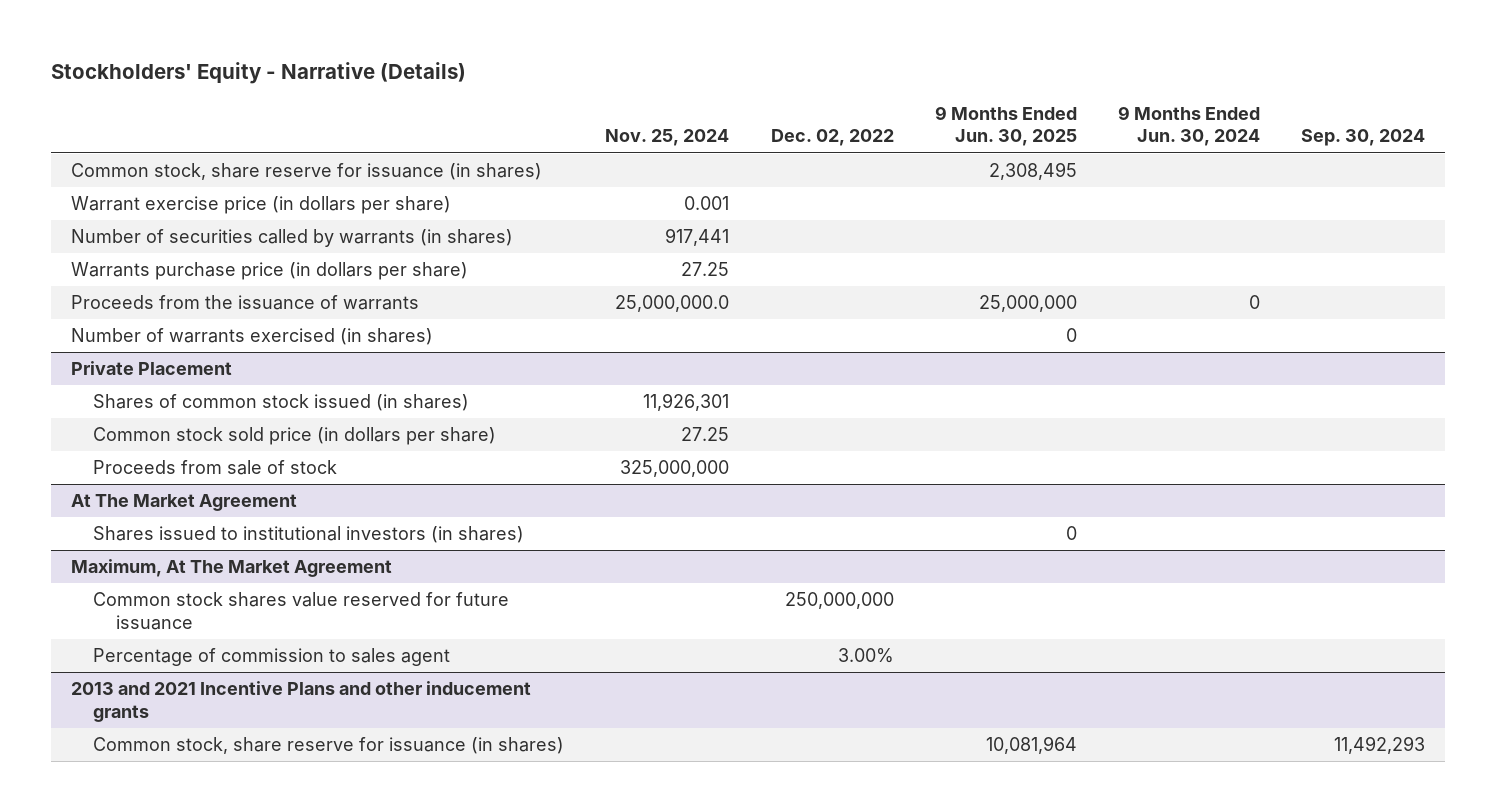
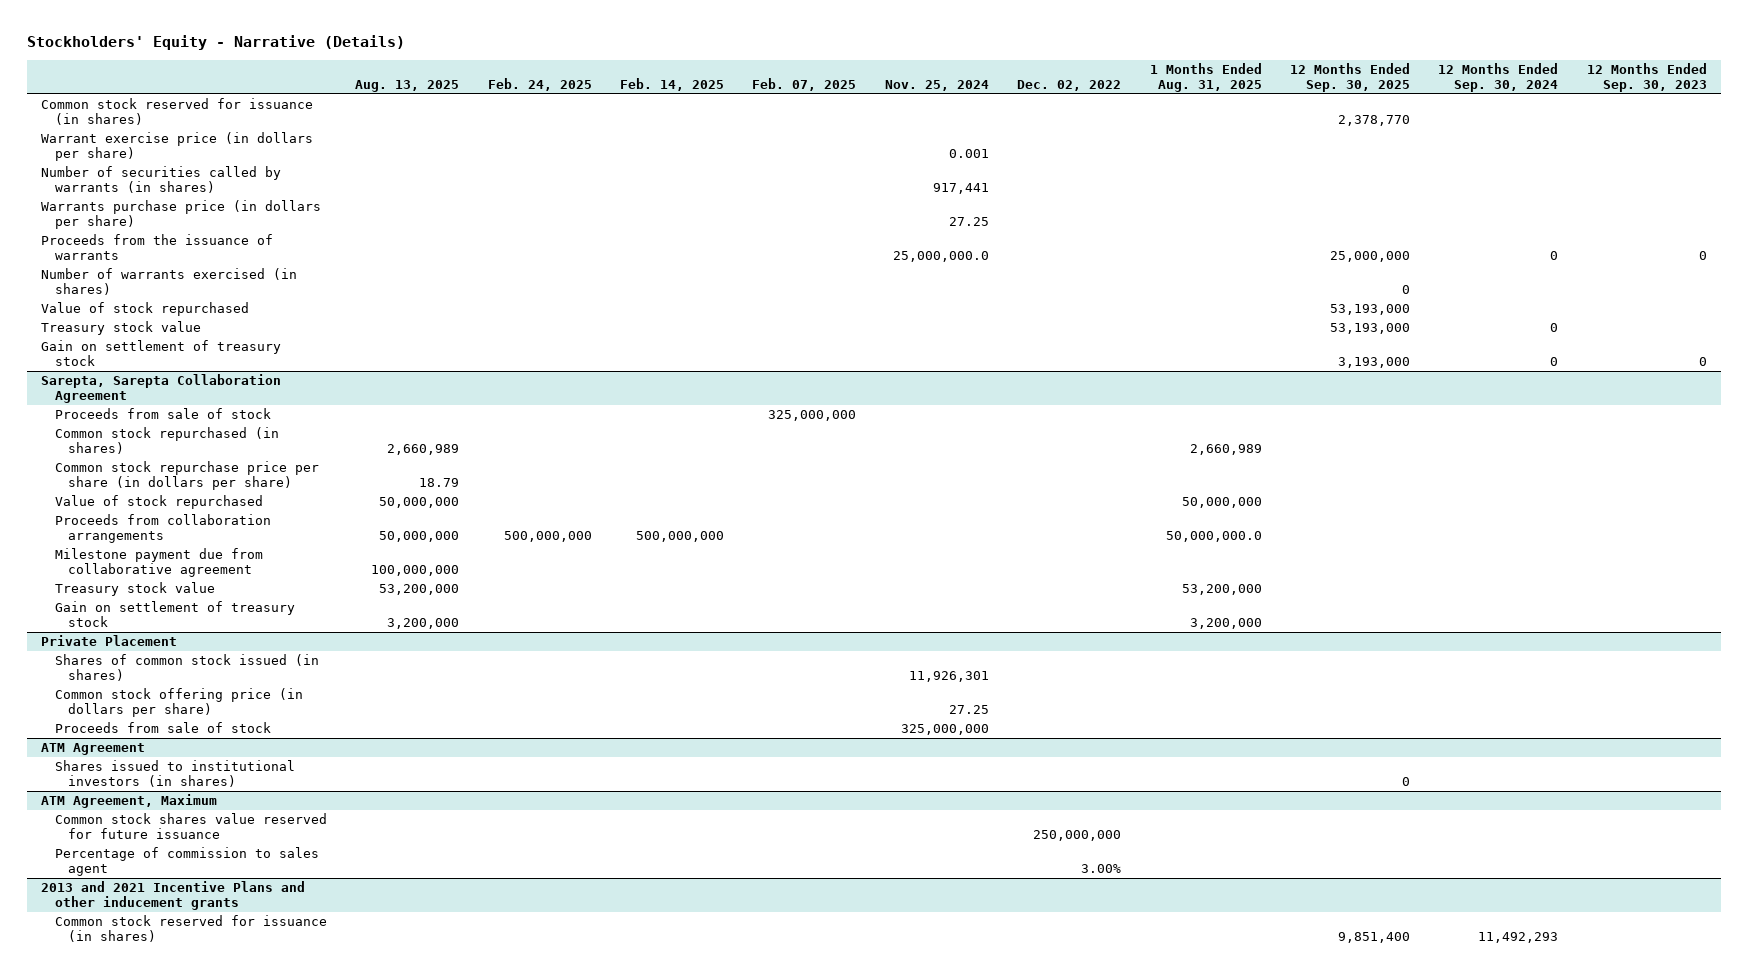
[934,105,1077,147] 9 Months Ended Jun. 30, 2025 -> none
[1117,105,1260,147] 9 Months Ended Jun. 30, 2024 -> none
[1300,129,1425,147] Sep. 30, 2024 -> none
none -> [355,79,460,92] Aug. 13, 2025
none -> [487,77,592,91] Feb. 24, 2025
none -> [620,77,725,91] Feb. 14, 2025
none -> [752,77,857,91] Feb. 07, 2025
none -> [1149,62,1262,92] 1 Months Ended Aug. 31, 2025
none -> [1290,62,1411,92] 12 Months Ended Sep. 30, 2025
none -> [1438,62,1559,92] 12 Months Ended Sep. 30, 2024
none -> [1586,62,1707,92] 12 Months Ended Sep. 30, 2023
[71,163,543,181] Common stock, share reserve for issuance (in shares) -> [41,98,314,126] Common stock reserved for issuance (in shares)
none -> [41,302,250,317] Value of stock repurchased
none -> [41,321,202,336] Treasury stock value
none -> [41,340,282,367] Gain on settlement of treasury stock
none -> [41,374,282,404] Sarepta, Sarepta Collaboration Agreement
none -> [54,408,271,420] Proceeds from sale of stock
none -> [54,427,279,455] Common stock repurchased (in shares)
none -> [54,461,319,491] Common stock repurchase price per share (in dollars per share)
none -> [54,495,263,510] Value of stock repurchased
none -> [54,514,271,544] Proceeds from collaboration arrangements
none -> [54,548,263,578] Milestone payment due from collaborative agreement
none -> [54,582,215,597] Treasury stock value
none -> [54,601,295,628] Gain on settlement of treasury stock
[93,427,497,446] Common stock sold price (in dollars per share) -> [54,688,303,718] Common stock offering price (in dollars per share)
[71,494,298,512] At The Market Agreement -> [41,743,146,756] ATM Agreement
[71,559,393,578] Maximum, At The Market Agreement -> [41,794,218,809] ATM Agreement, Maximum
[93,737,565,755] Common stock, share reserve for issuance (in shares) -> [54,915,327,943] Common stock reserved for issuance (in shares)

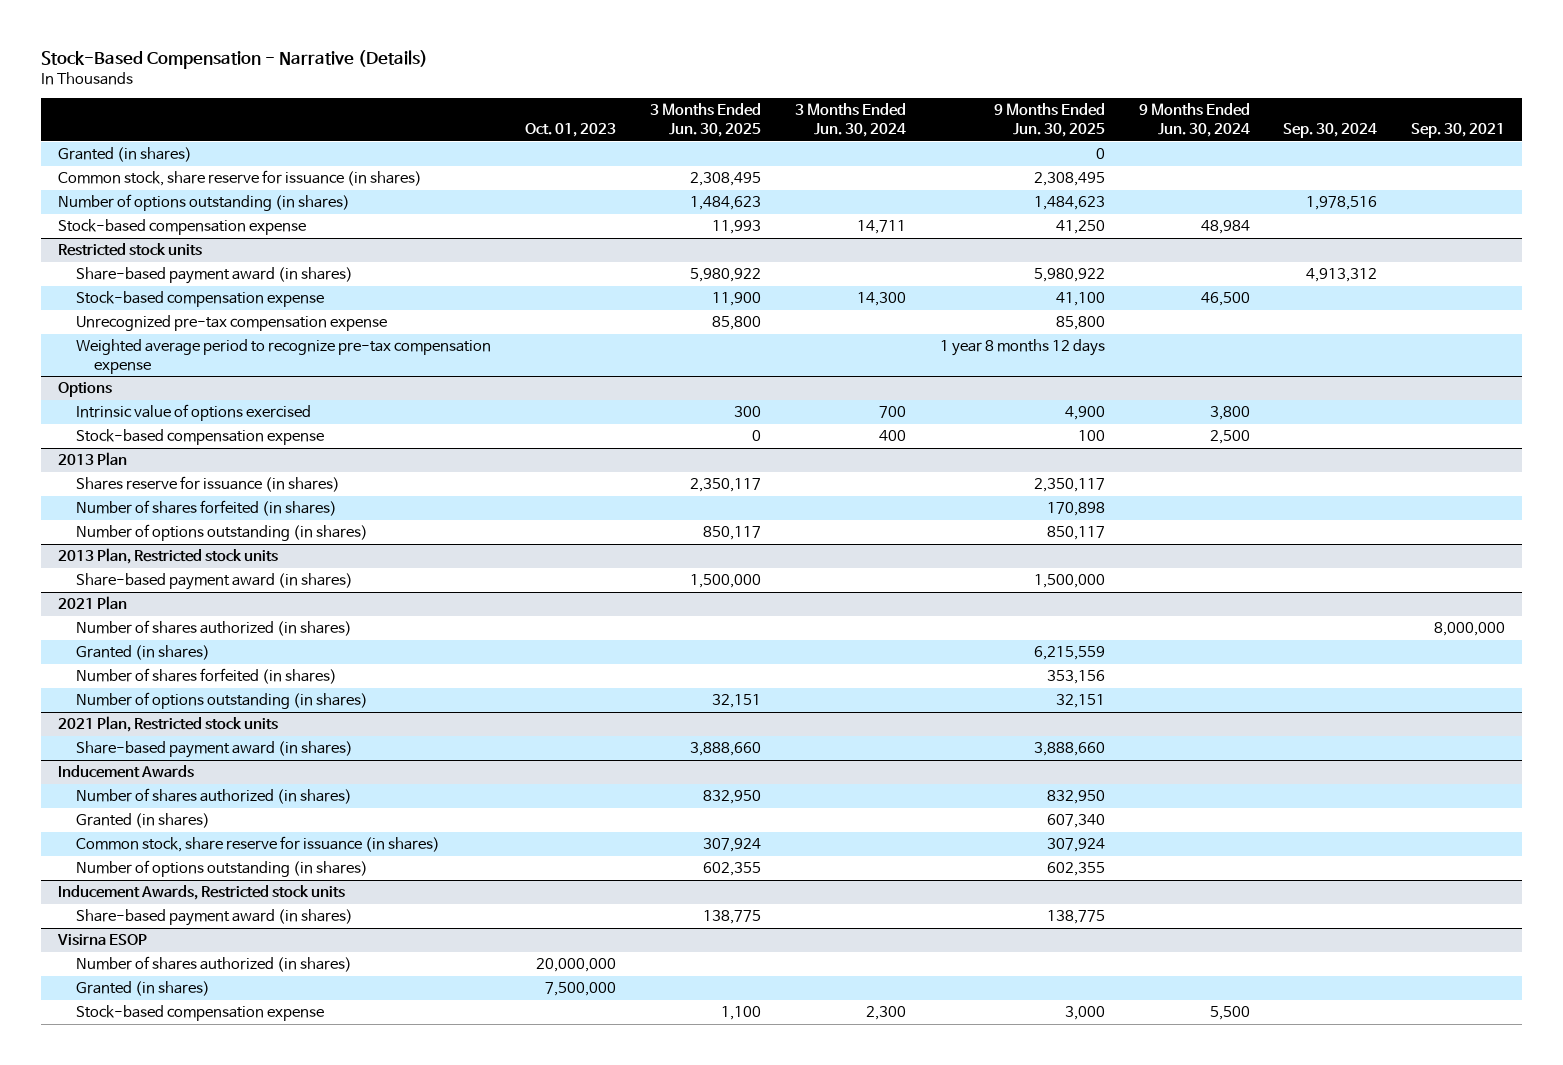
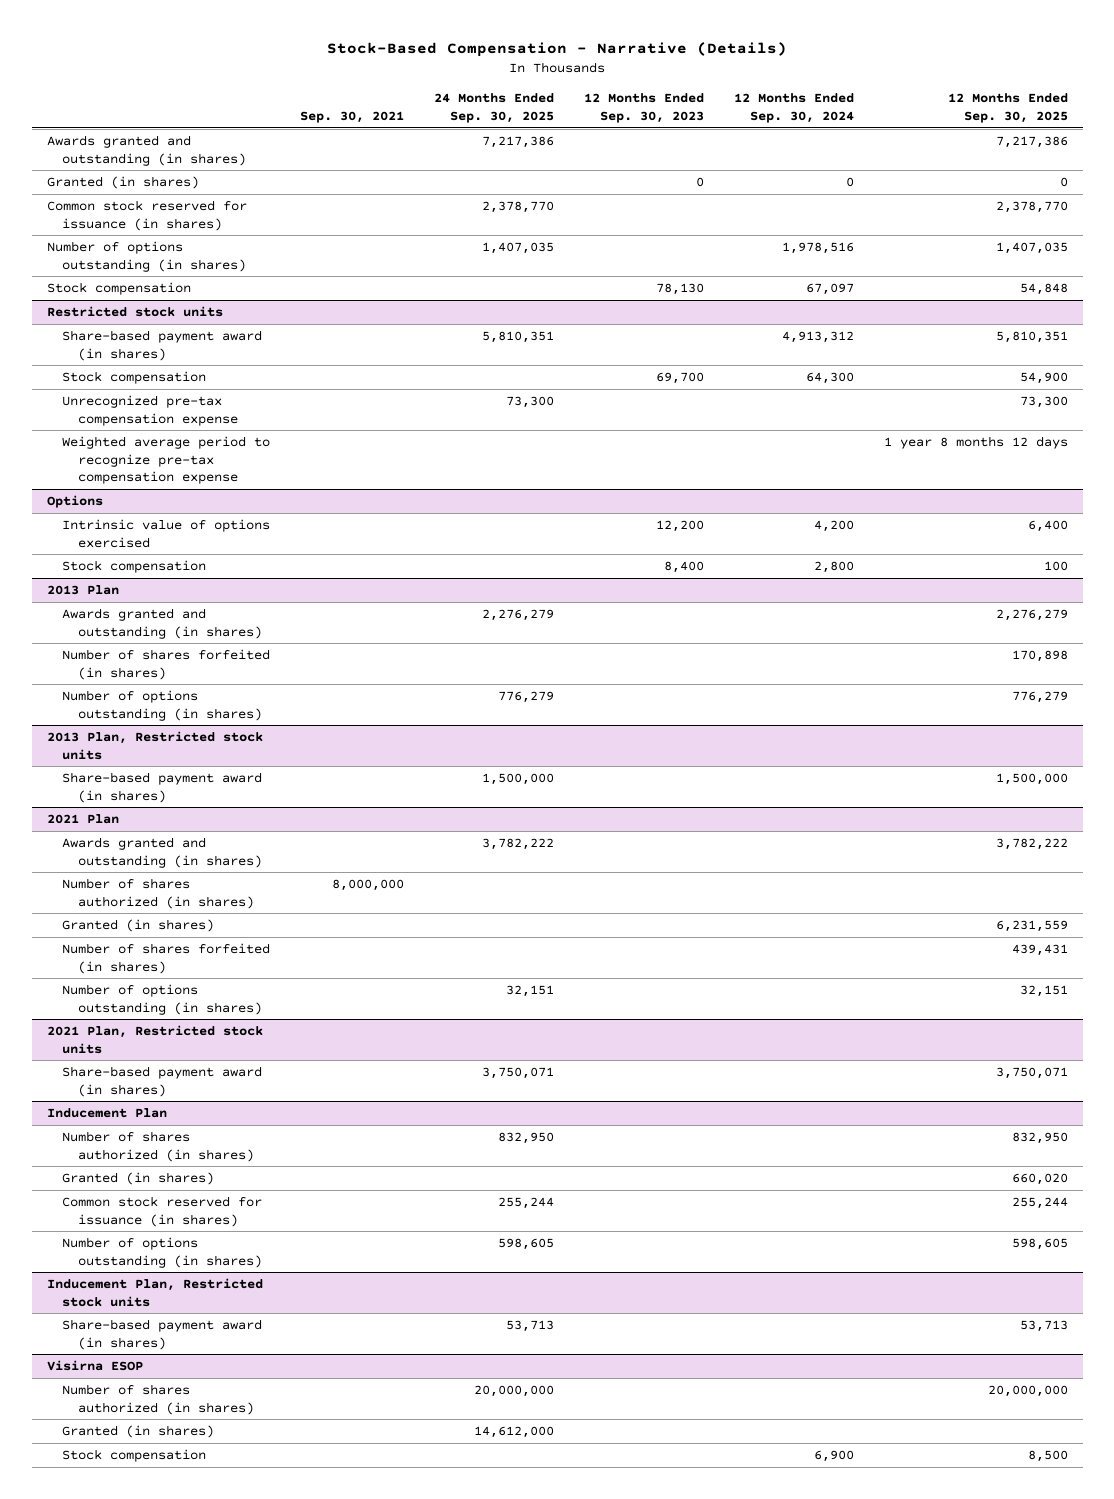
[525,123,617,138] Oct. 01, 2023 -> none
[649,103,761,138] 3 Months Ended Jun. 30, 2025 -> none
[794,103,906,138] 3 Months Ended Jun. 30, 2024 -> none
[993,103,1105,138] 9 Months Ended Jun. 30, 2025 -> none
[1138,103,1250,138] 9 Months Ended Jun. 30, 2024 -> none
[1283,123,1378,139] Sep. 30, 2024 -> none
none -> [433,93,554,123] 24 Months Ended Sep. 30, 2025
none -> [583,93,704,123] 12 Months Ended Sep. 30, 2023
none -> [733,93,854,123] 12 Months Ended Sep. 30, 2024
none -> [947,93,1068,123] 12 Months Ended Sep. 30, 2025
none -> [46,135,247,166] Awards granted and outstanding (in shares)
[58,170,423,187] Common stock, share reserve for issuance (in shares) -> [46,200,247,231] Common stock reserved for issuance (in shares)
[58,219,307,236] Stock-based compensation expense -> [46,282,191,296] Stock compensation
[76,291,325,308] Stock-based compensation expense -> [62,371,207,385] Stock compensation
[76,429,325,446] Stock-based compensation expense -> [62,560,207,574] Stock compensation
[76,476,341,493] Shares reserve for issuance (in shares) -> none
none -> [62,608,262,639] Awards granted and outstanding (in shares)
none -> [62,837,262,868] Awards granted and outstanding (in shares)
[58,765,195,779] Inducement Awards -> [46,1108,167,1119] Inducement Plan
[76,836,441,853] Common stock, share reserve for issuance (in shares) -> [62,1196,263,1227] Common stock reserved for issuance (in shares)
[58,885,346,901] Inducement Awards, Restricted stock units -> [46,1278,263,1307] Inducement Plan, Restricted stock units
[76,1005,325,1022] Stock-based compensation expense -> [62,1449,207,1463] Stock compensation

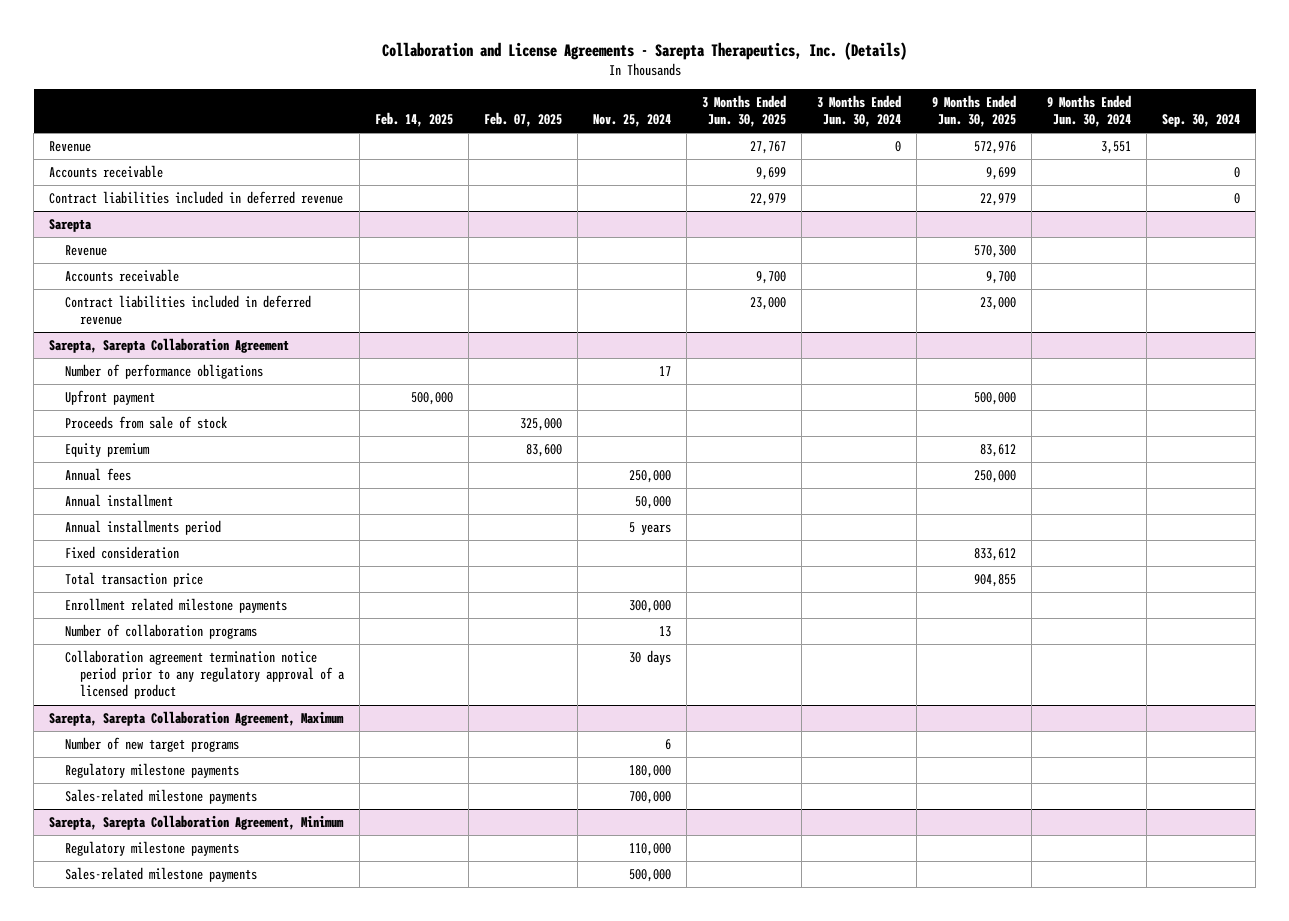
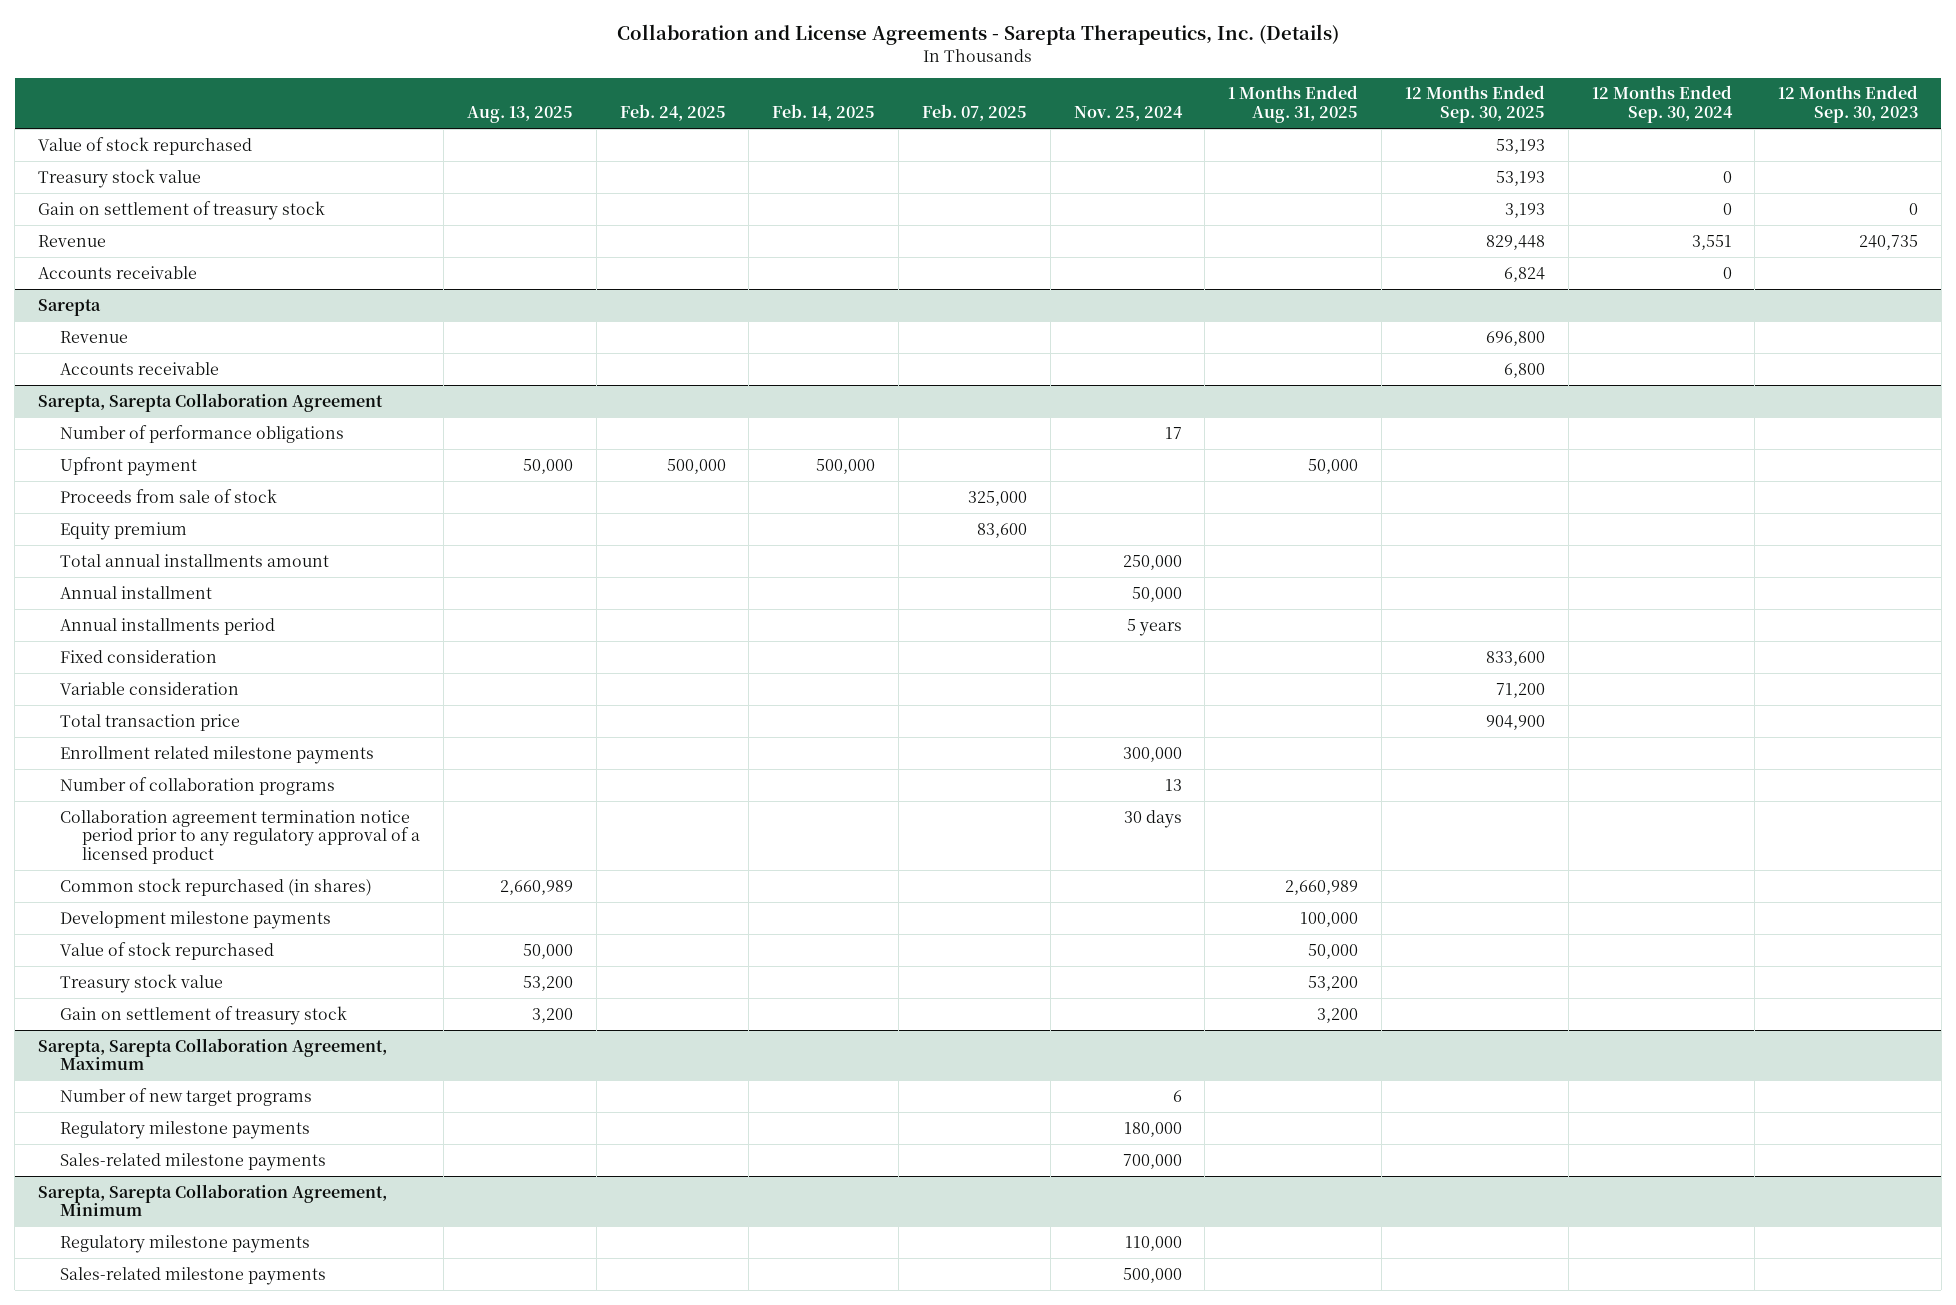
[702,94,787,128] 3 Months Ended Jun. 30, 2025 -> none
[817,94,902,128] 3 Months Ended Jun. 30, 2024 -> none
[932,94,1017,128] 9 Months Ended Jun. 30, 2025 -> none
[1047,94,1132,128] 9 Months Ended Jun. 30, 2024 -> none
[1162,114,1241,128] Sep. 30, 2024 -> none
none -> [466,106,573,124] Aug. 13, 2025
none -> [619,104,726,122] Feb. 24, 2025
none -> [1228,85,1359,124] 1 Months Ended Aug. 31, 2025
none -> [1404,85,1545,124] 12 Months Ended Sep. 30, 2025
none -> [1591,85,1733,124] 12 Months Ended Sep. 30, 2024
none -> [1778,85,1919,124] 12 Months Ended Sep. 30, 2023
none -> [38,136,253,155] Value of stock repurchased
none -> [38,168,202,188] Treasury stock value
none -> [38,200,326,220] Gain on settlement of treasury stock
[49,191,344,205] Contract liabilities included in deferred revenue -> none
[64,295,311,326] Contract liabilities included in deferred revenue -> none
[64,468,131,482] Annual fees -> [60,553,330,567] Total annual installments amount
none -> [60,681,240,695] Variable consideration
none -> [60,877,373,896] Common stock repurchased (in shares)
none -> [60,910,332,929] Development milestone payments
none -> [60,941,275,960] Value of stock repurchased
none -> [60,973,224,993] Treasury stock value
none -> [60,1005,348,1025] Gain on settlement of treasury stock

